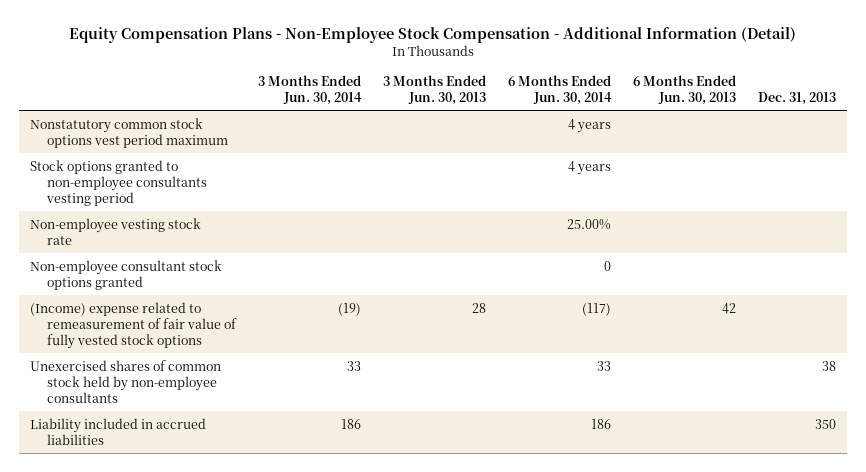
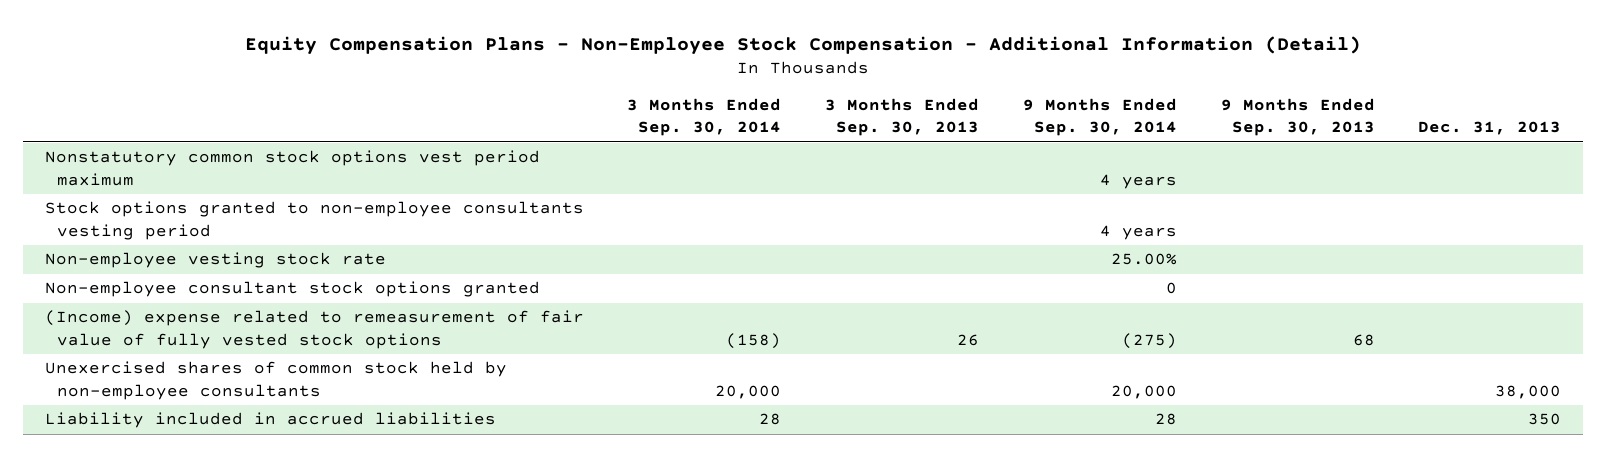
[257,74,362,106] 3 Months Ended Jun. 30, 2014 -> none
[382,74,486,106] 3 Months Ended Jun. 30, 2013 -> none
[507,74,612,106] 6 Months Ended Jun. 30, 2014 -> none
[632,74,736,106] 6 Months Ended Jun. 30, 2013 -> none
none -> [627,98,782,137] 3 Months Ended Sep. 30, 2014
none -> [825,98,980,137] 3 Months Ended Sep. 30, 2013
none -> [1022,98,1177,137] 9 Months Ended Sep. 30, 2014
none -> [1220,98,1375,137] 9 Months Ended Sep. 30, 2013
[821,360,836,371] 38 -> [1495,384,1562,399] 38,000

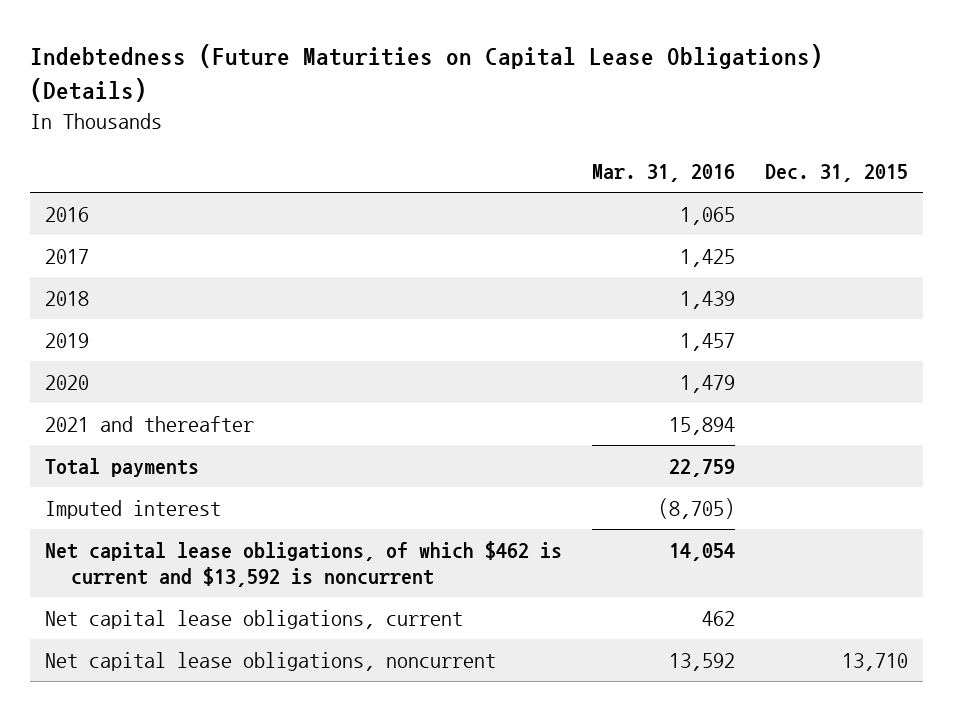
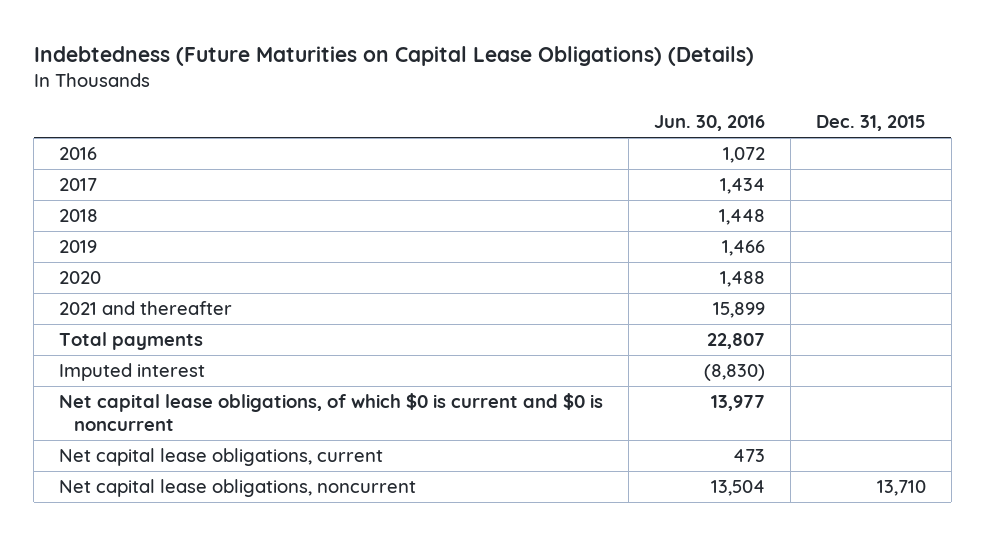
[592,163,736,182] Mar. 31, 2016 -> none
none -> [654,114,766,131] Jun. 30, 2016
[45,541,563,588] Net capital lease obligations, of which $462 is current and $13,592 is noncurrent -> [59,393,604,432] Net capital lease obligations, of which $0 is current and $0 is noncurrent

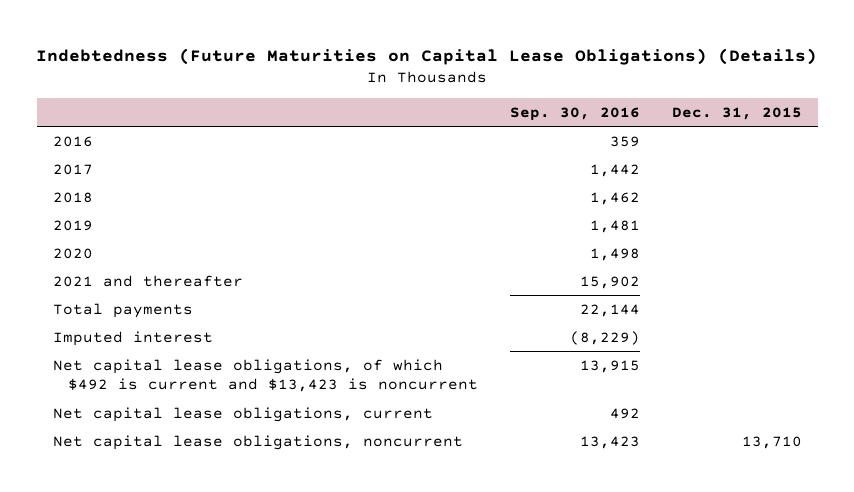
[654,114,766,131] Jun. 30, 2016 -> none
none -> [509,106,640,121] Sep. 30, 2016
[59,393,604,432] Net capital lease obligations, of which $0 is current and $0 is noncurrent -> [52,358,478,393] Net capital lease obligations, of which $492 is current and $13,423 is noncurrent

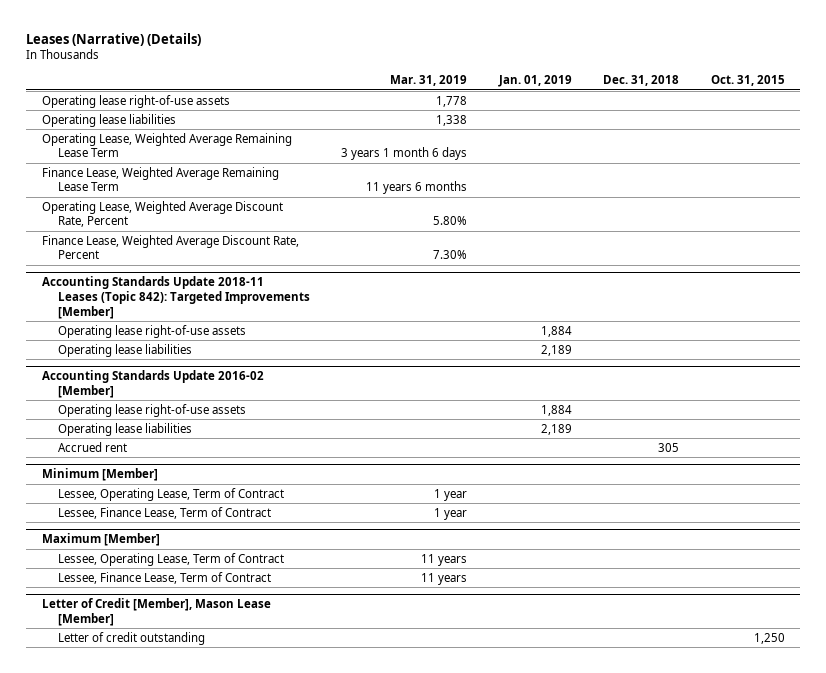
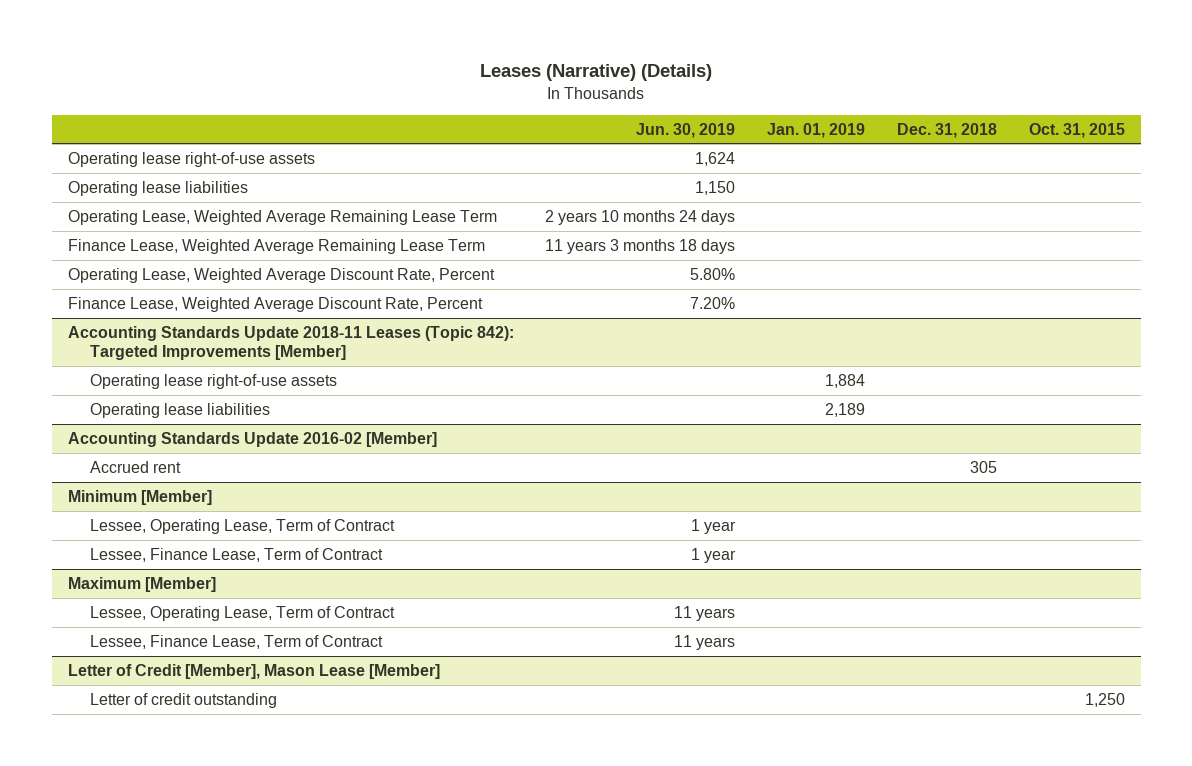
[390,75,468,87] Mar. 31, 2019 -> none
none -> [636,122,736,138] Jun. 30, 2019
[57,403,246,417] Operating lease right-of-use assets -> none
[57,422,192,436] Operating lease liabilities -> none

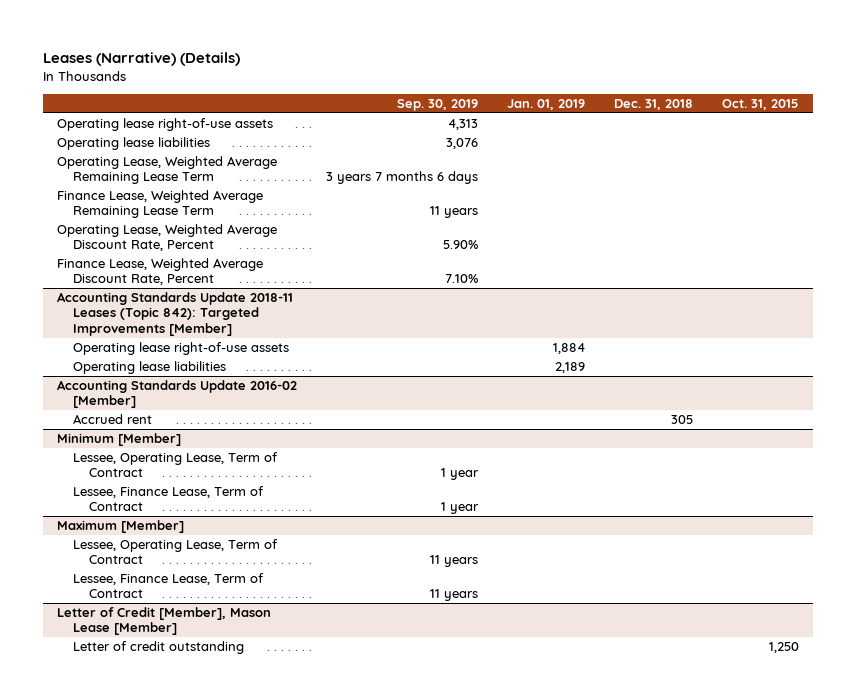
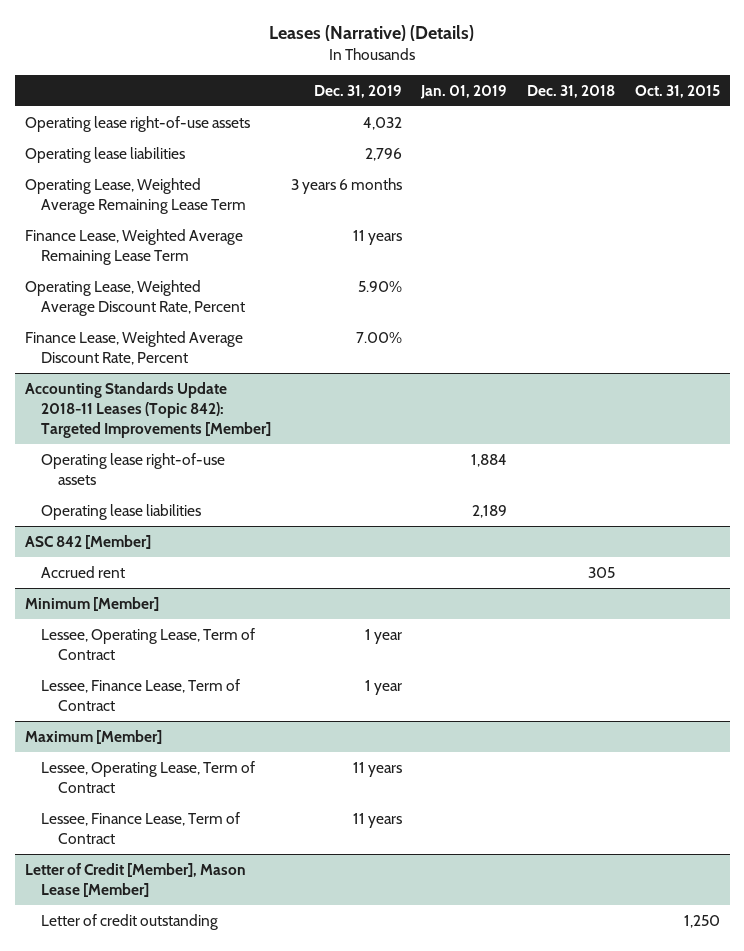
[397,99,479,112] Sep. 30, 2019 -> none
none -> [313,85,402,99] Dec. 31, 2019
[57,380,298,409] Accounting Standards Update 2016-02 [Member] -> [24,534,151,549] ASC 842 [Member]

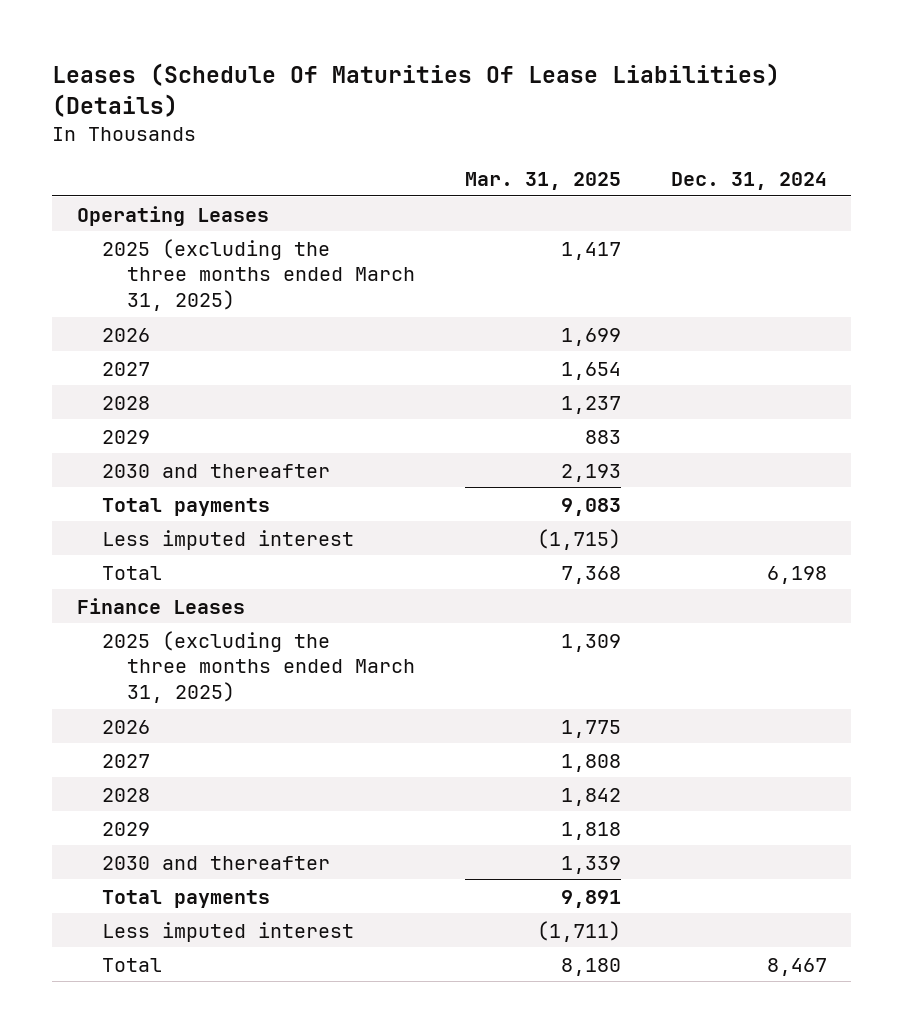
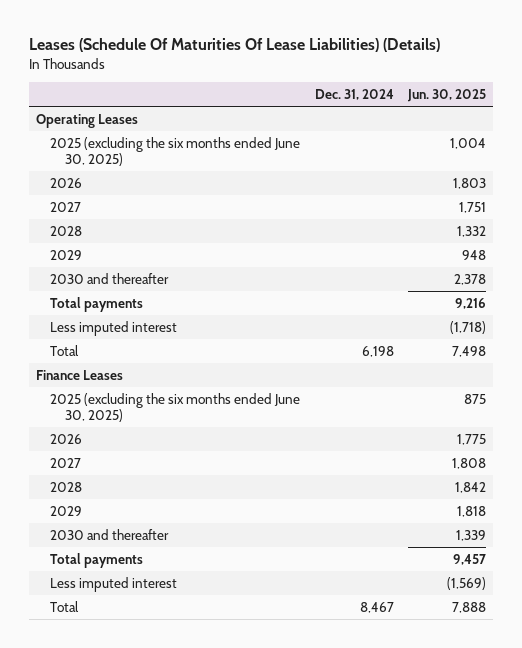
[464,171,621,190] Mar. 31, 2025 -> none
none -> [407,88,487,102] Jun. 30, 2025
[101,238,415,311] 2025 (excluding the three months ended March 31, 2025) -> [50,136,301,166] 2025 (excluding the six months ended June 30, 2025)
[101,630,415,703] 2025 (excluding the three months ended March 31, 2025) -> [50,392,301,422] 2025 (excluding the six months ended June 30, 2025)

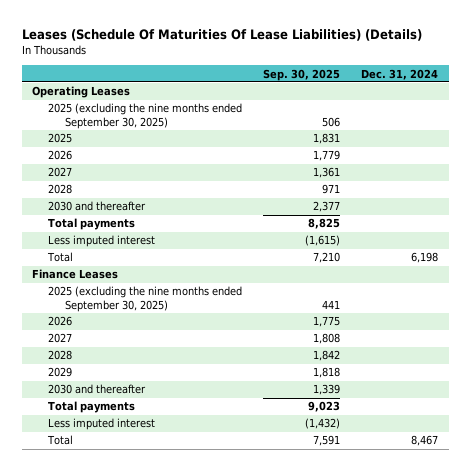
[407,88,487,102] Jun. 30, 2025 -> none
none -> [263,68,341,81] Sep. 30, 2025
[50,136,301,166] 2025 (excluding the six months ended June 30, 2025) -> [48,103,243,129] 2025 (excluding the nine months ended September 30, 2025)
none -> [48,133,73,144] 2025
[50,249,83,260] 2029 -> none
[50,392,301,422] 2025 (excluding the six months ended June 30, 2025) -> [48,286,243,312] 2025 (excluding the nine months ended September 30, 2025)

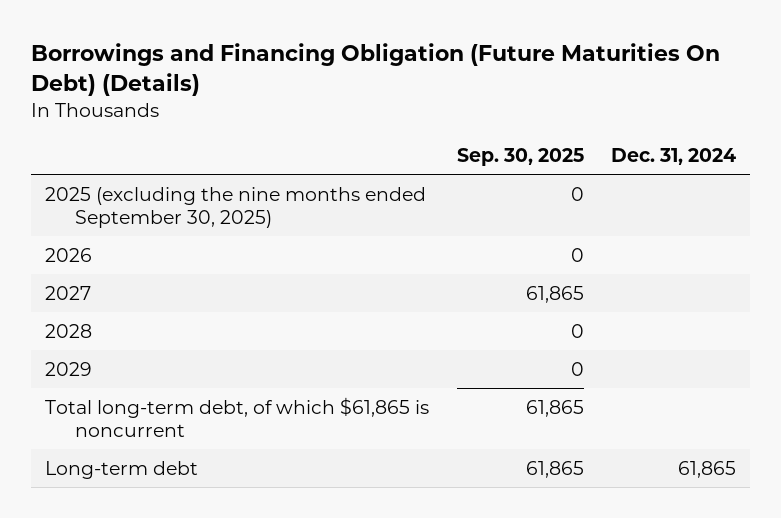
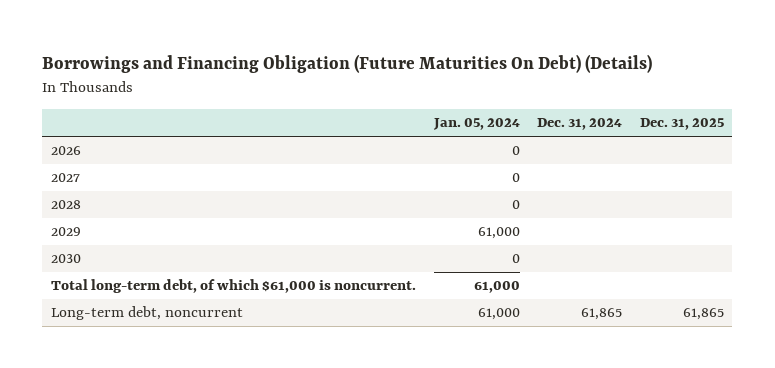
[456,147,584,166] Sep. 30, 2025 -> none
none -> [432,118,520,131] Jan. 05, 2024
none -> [639,118,724,131] Dec. 31, 2025
[45,186,427,228] 2025 (excluding the nine months ended September 30, 2025) -> none
none -> [51,254,82,264] 2030
[45,396,430,437] Total long-term debt, of which $61,865 is noncurrent -> [51,279,417,294] Total long-term debt, of which $61,000 is noncurrent.
[45,460,199,479] Long-term debt -> [51,306,244,321] Long-term debt, noncurrent

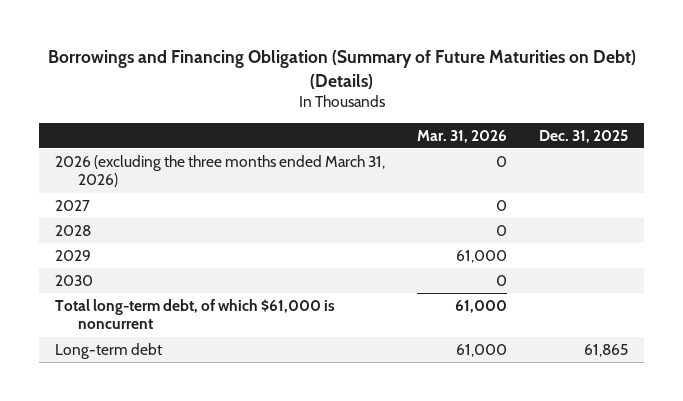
[42,53,653,73] Borrowings and Financing Obligation (Future Maturities On Debt) (Details) -> [47,49,636,89] Borrowings and Financing Obligation (Summary of Future Maturities on Debt) (Details)
[432,118,520,131] Jan. 05, 2024 -> none
[537,118,623,131] Dec. 31, 2024 -> none
none -> [417,129,508,143] Mar. 31, 2026
[51,146,82,156] 2026 -> none
none -> [54,155,385,188] 2026 (excluding the three months ended March 31, 2026)
[51,279,417,294] Total long-term debt, of which $61,000 is noncurrent. -> [54,299,335,330] Total long-term debt, of which $61,000 is noncurrent
[51,306,244,321] Long-term debt, noncurrent -> [54,343,162,360] Long-term debt

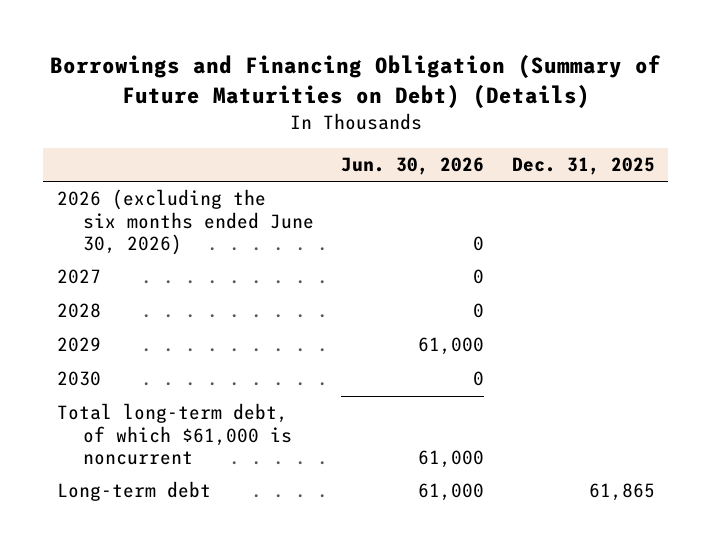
[417,129,508,143] Mar. 31, 2026 -> none
none -> [341,157,485,176] Jun. 30, 2026
[54,155,385,188] 2026 (excluding the three months ended March 31, 2026) -> [56,189,315,255] 2026 (excluding the six months ended June 30, 2026)

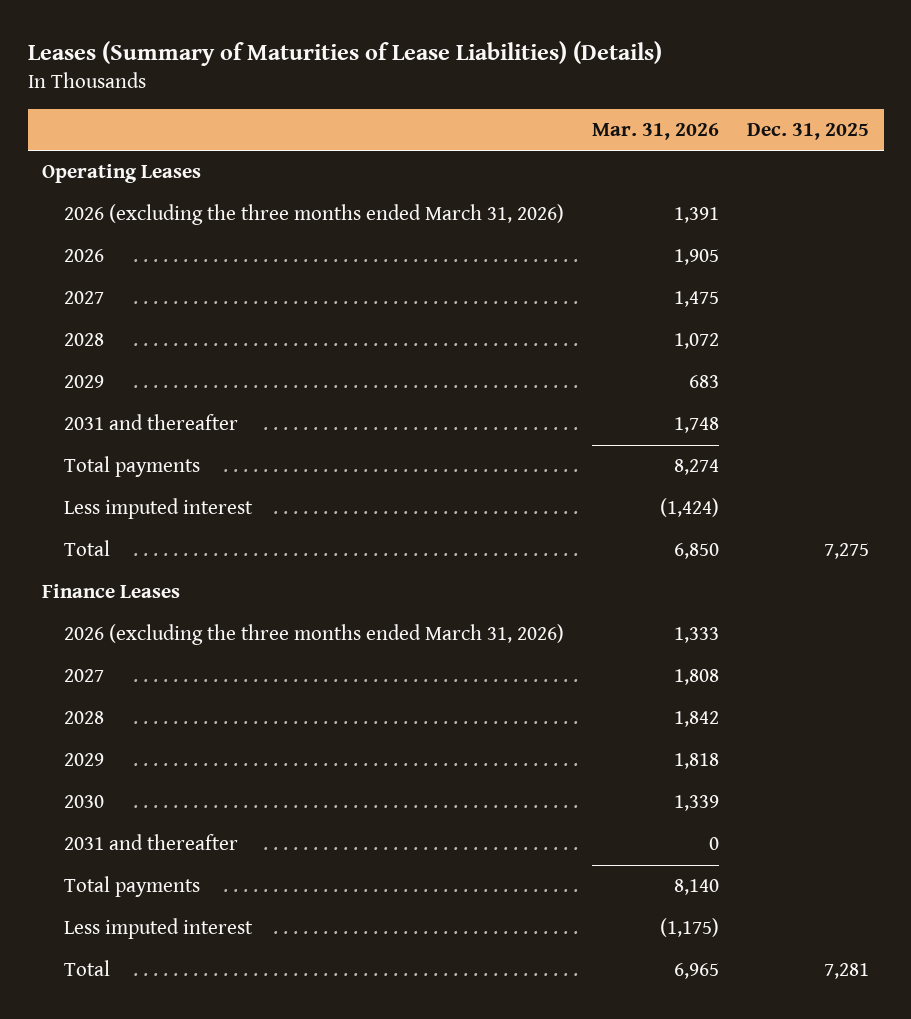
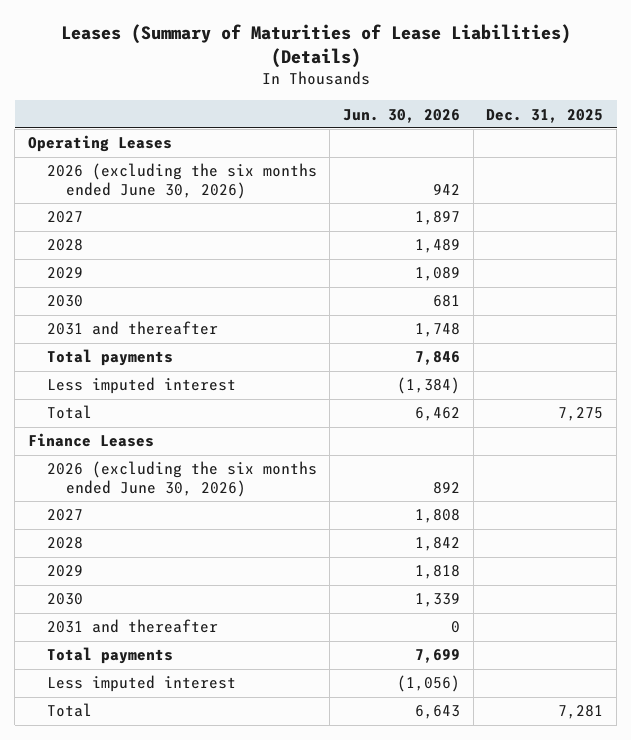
[592,123,720,141] Mar. 31, 2026 -> none
none -> [343,108,461,123] Jun. 30, 2026
[64,249,105,263] 2026 -> none
[64,204,565,226] 2026 (excluding the three months ended March 31, 2026) -> [46,163,317,200] 2026 (excluding the six months ended June 30, 2026)
none -> [46,295,83,308] 2030
[64,624,565,646] 2026 (excluding the three months ended March 31, 2026) -> [46,461,317,498] 2026 (excluding the six months ended June 30, 2026)

